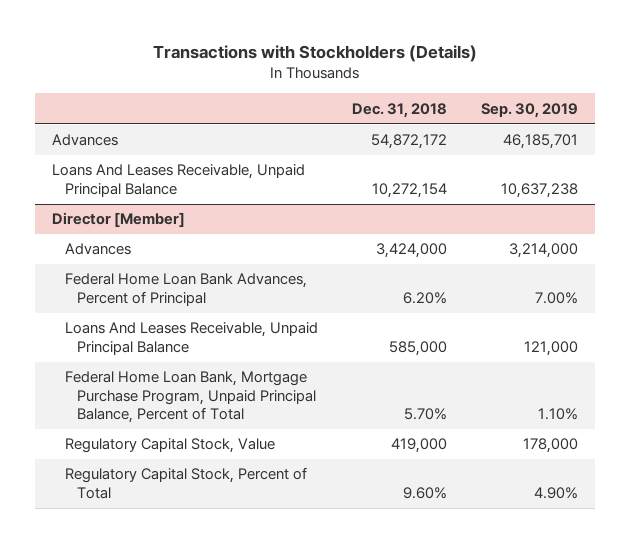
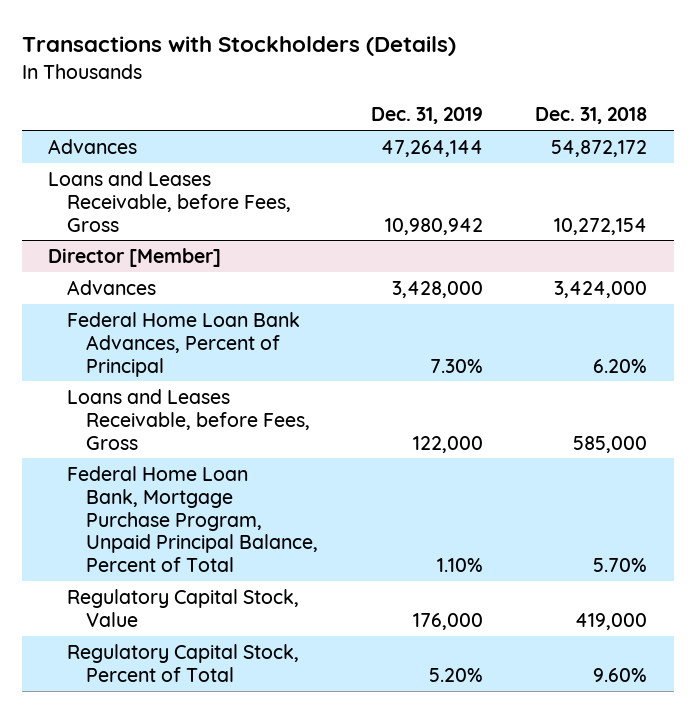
[481,102,579,118] Sep. 30, 2019 -> none
none -> [370,107,483,125] Dec. 31, 2019
[52,164,306,197] Loans And Leases Receivable, Unpaid Principal Balance -> [48,170,292,232] Loans and Leases Receivable, before Fees, Gross
[64,322,318,355] Loans And Leases Receivable, Unpaid Principal Balance -> [67,388,311,450] Loans and Leases Receivable, before Fees, Gross

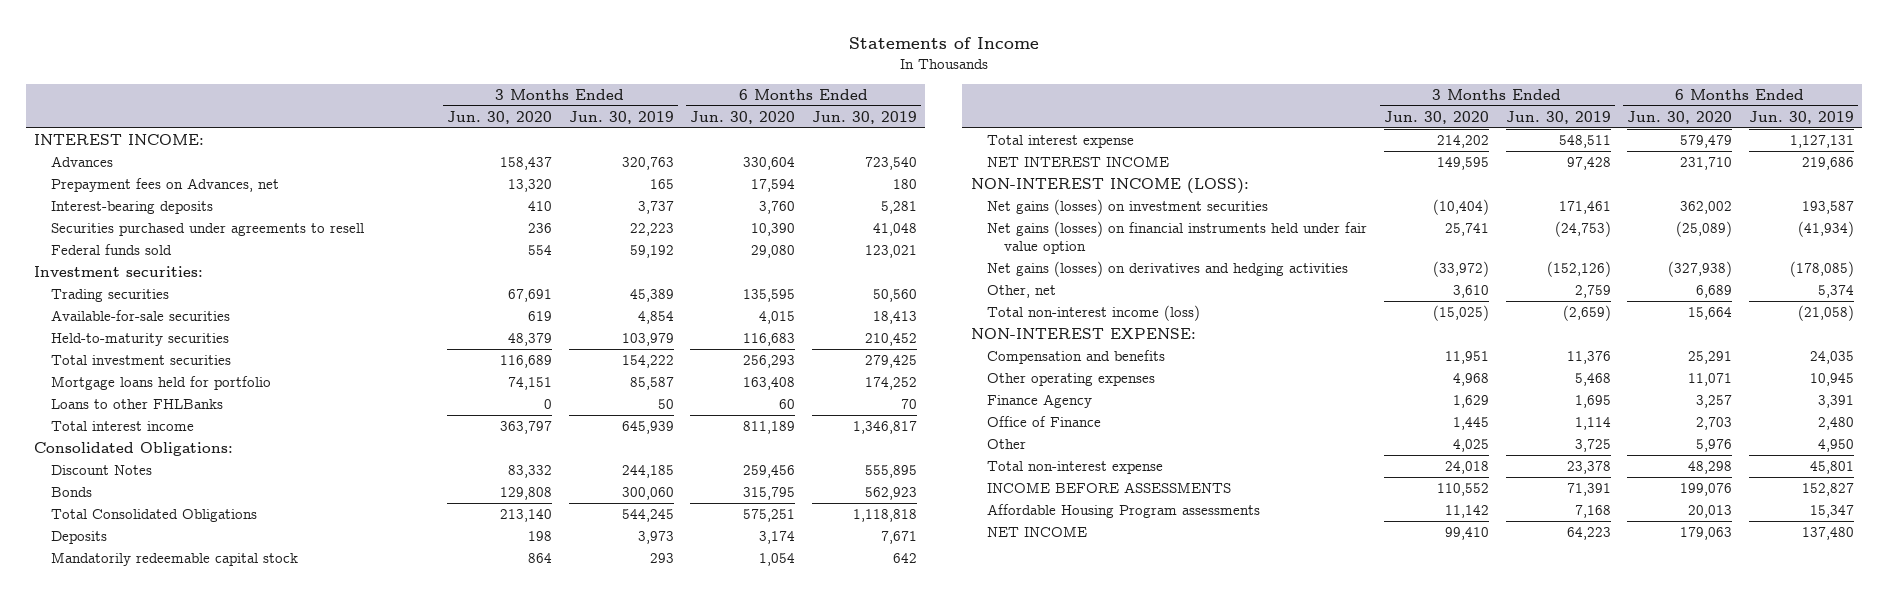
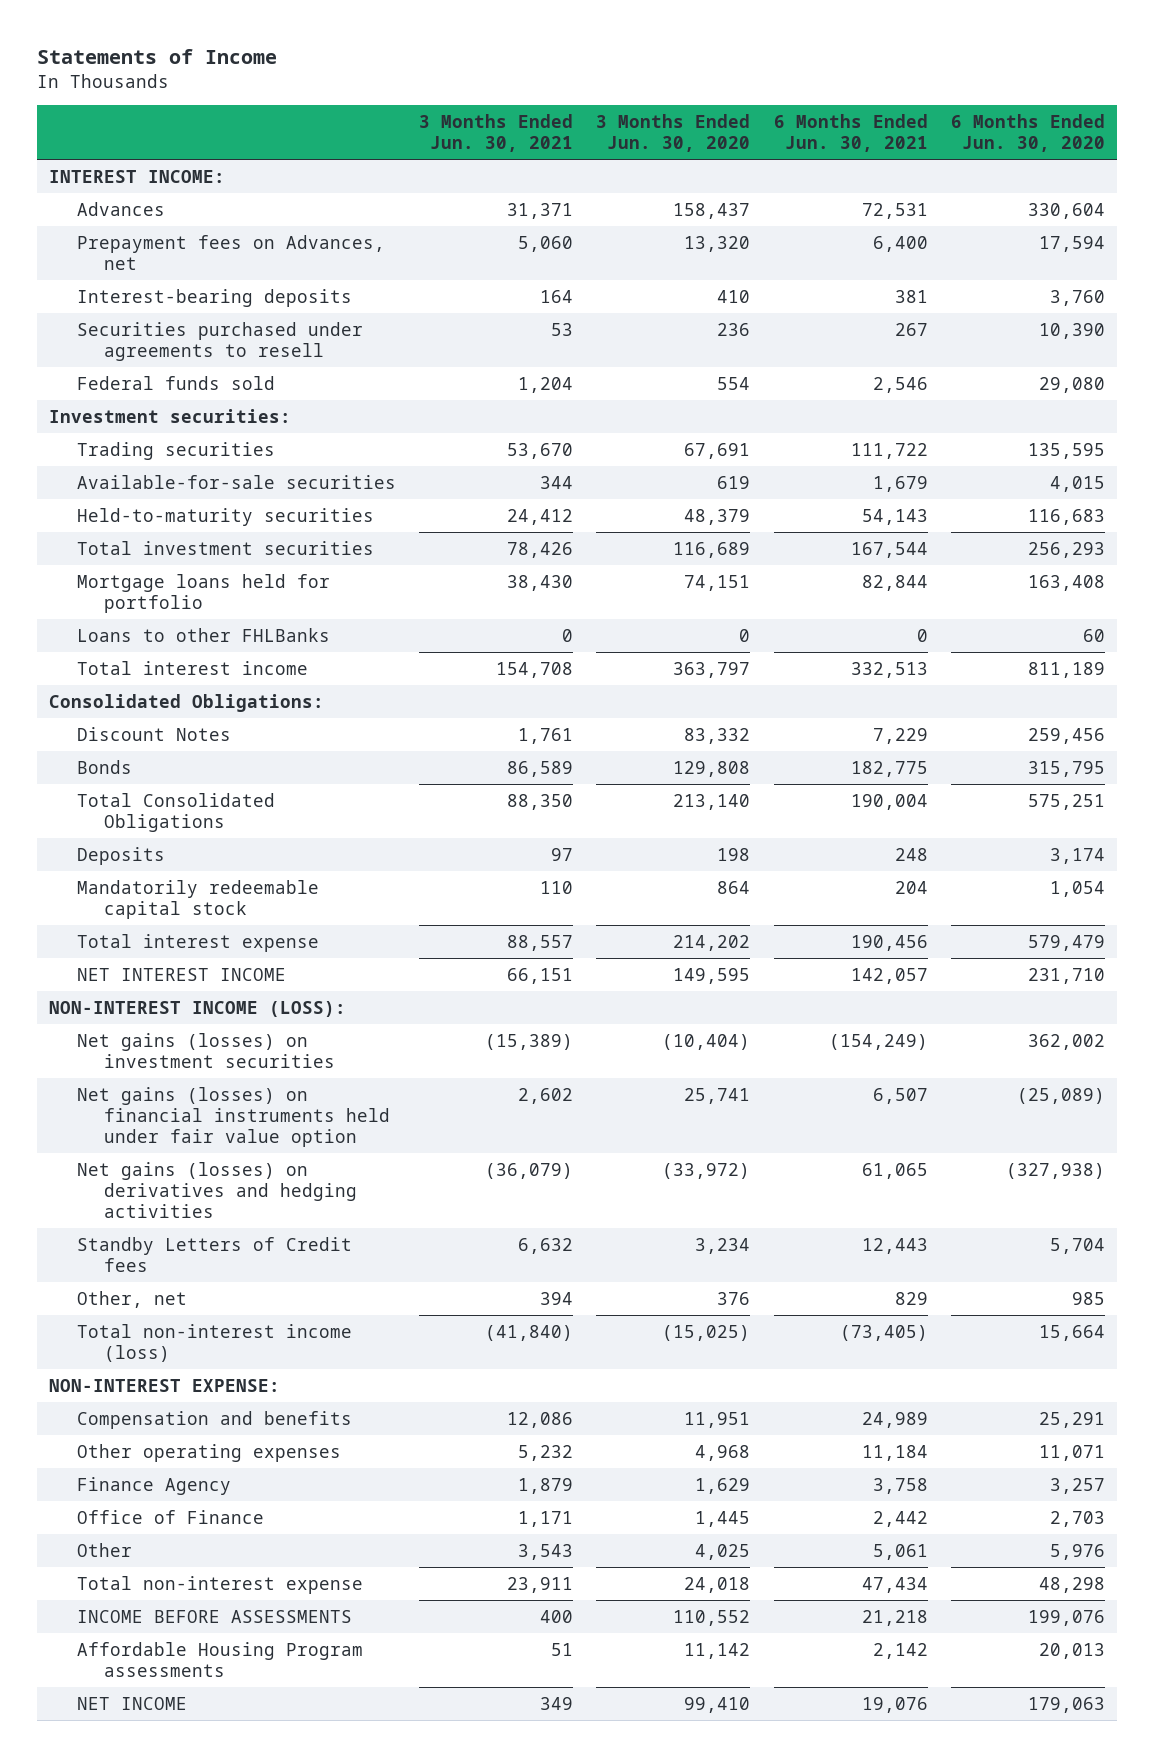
[568,110,674,124] Jun. 30, 2019 -> none
[812,110,918,124] Jun. 30, 2019 -> none
none -> [418,113,573,153] 3 Months Ended Jun. 30, 2021
none -> [773,113,928,153] 6 Months Ended Jun. 30, 2021
none -> [76,1236,352,1272] Standby Letters of Credit fees
[1452,285,1489,299] 3,610 -> [717,1291,751,1305] 376
[1696,285,1733,299] 6,689 -> [1072,1291,1106,1305] 985

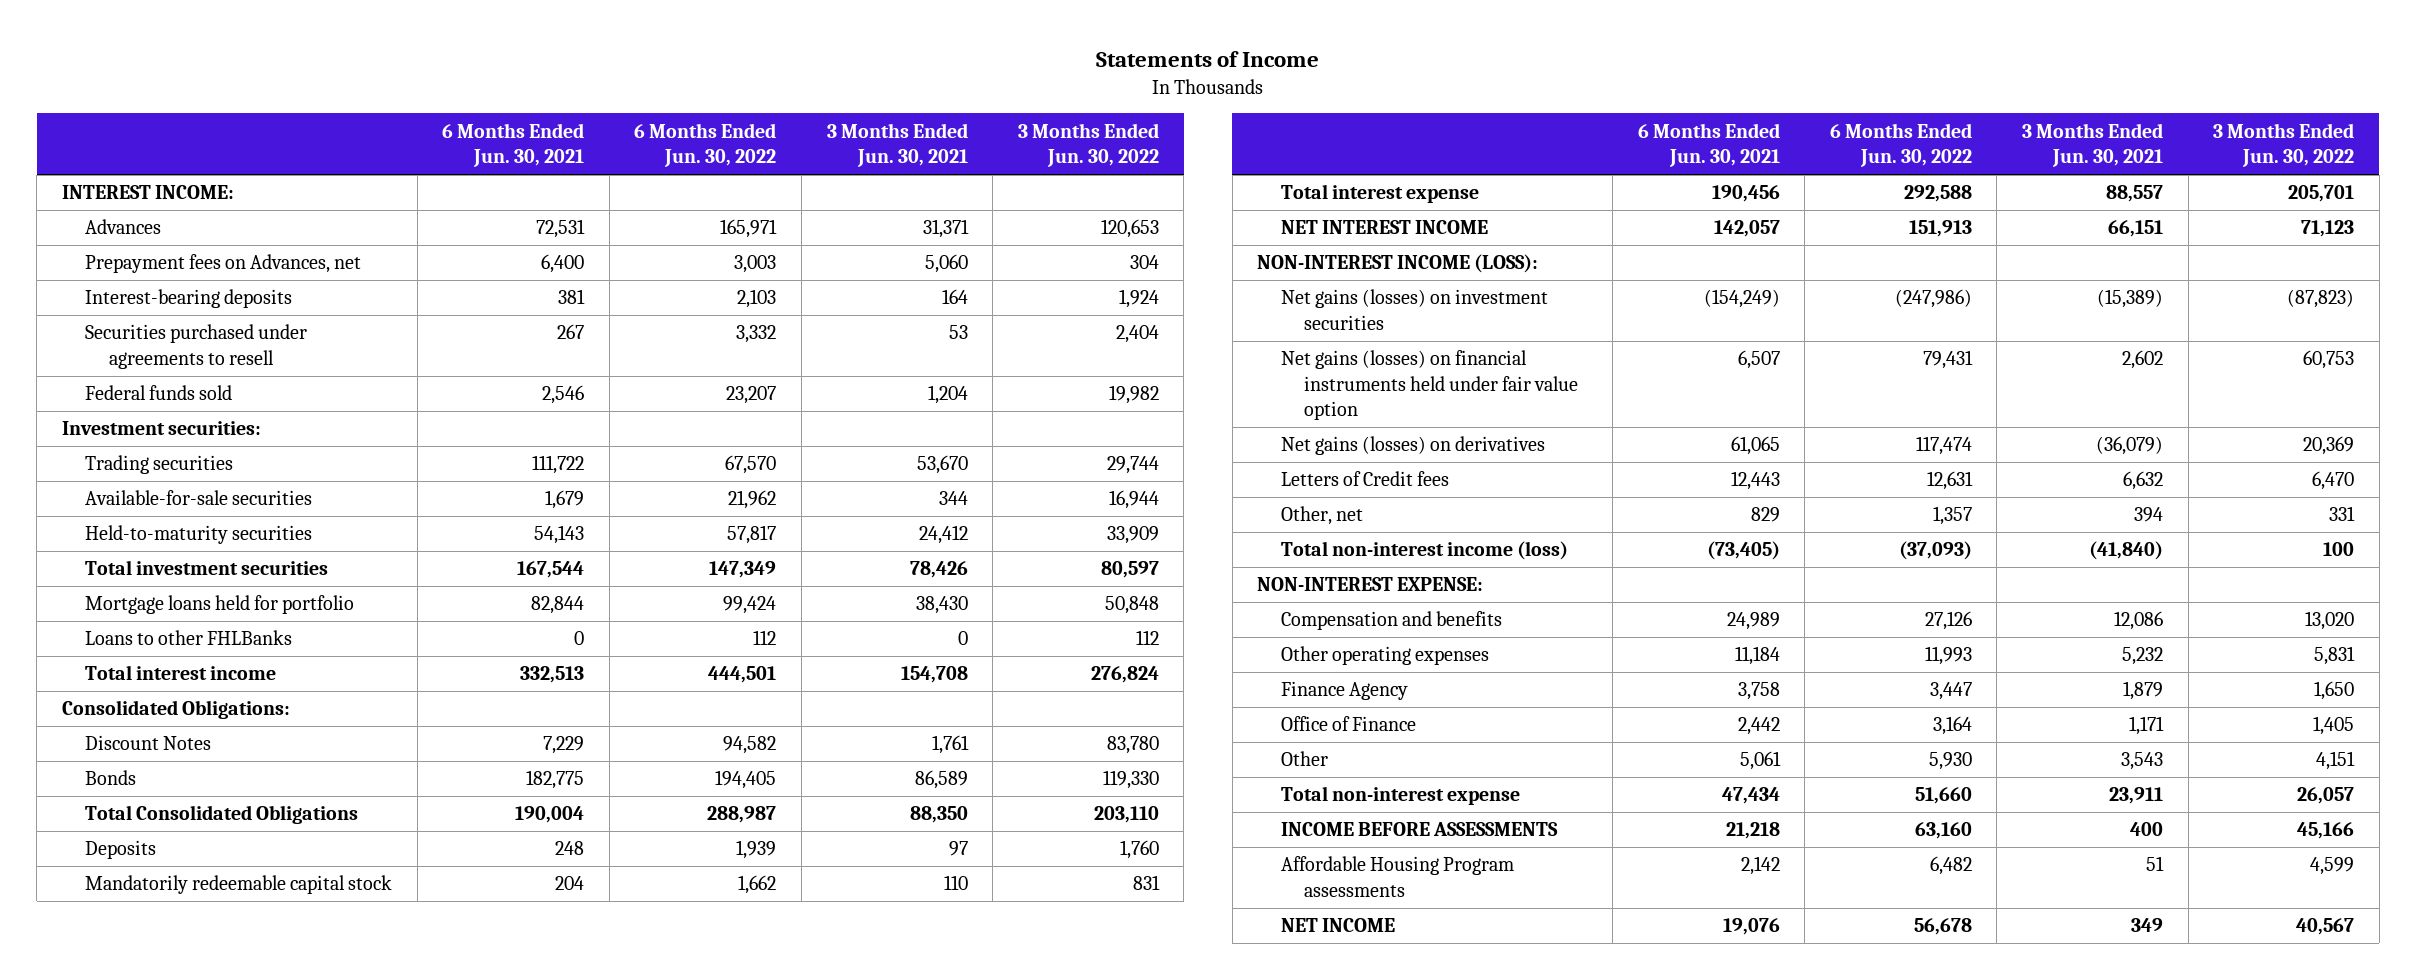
[596,113,751,153] 3 Months Ended Jun. 30, 2020 -> none
[951,113,1106,153] 6 Months Ended Jun. 30, 2020 -> none
none -> [634,122,777,168] 6 Months Ended Jun. 30, 2022
none -> [1017,122,1159,168] 3 Months Ended Jun. 30, 2022
[76,1161,358,1219] Net gains (losses) on derivatives and hedging activities -> [1280,436,1545,456] Net gains (losses) on derivatives
[76,1236,352,1272] Standby Letters of Credit fees -> [1280,471,1449,487] Letters of Credit fees

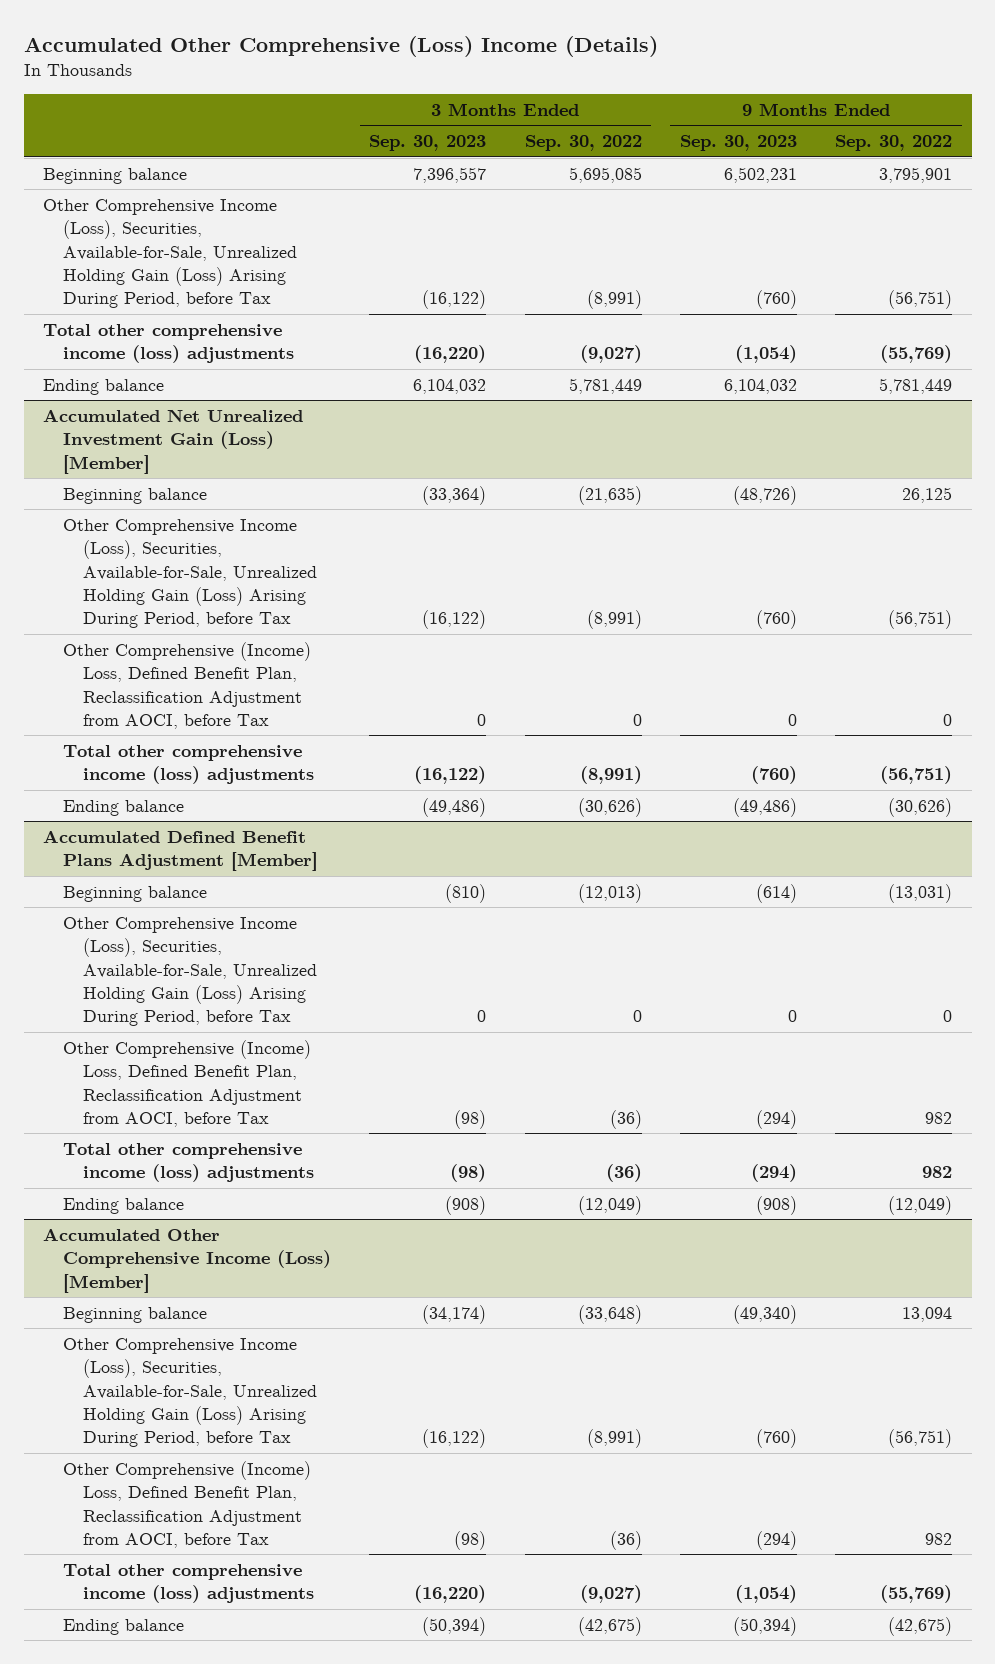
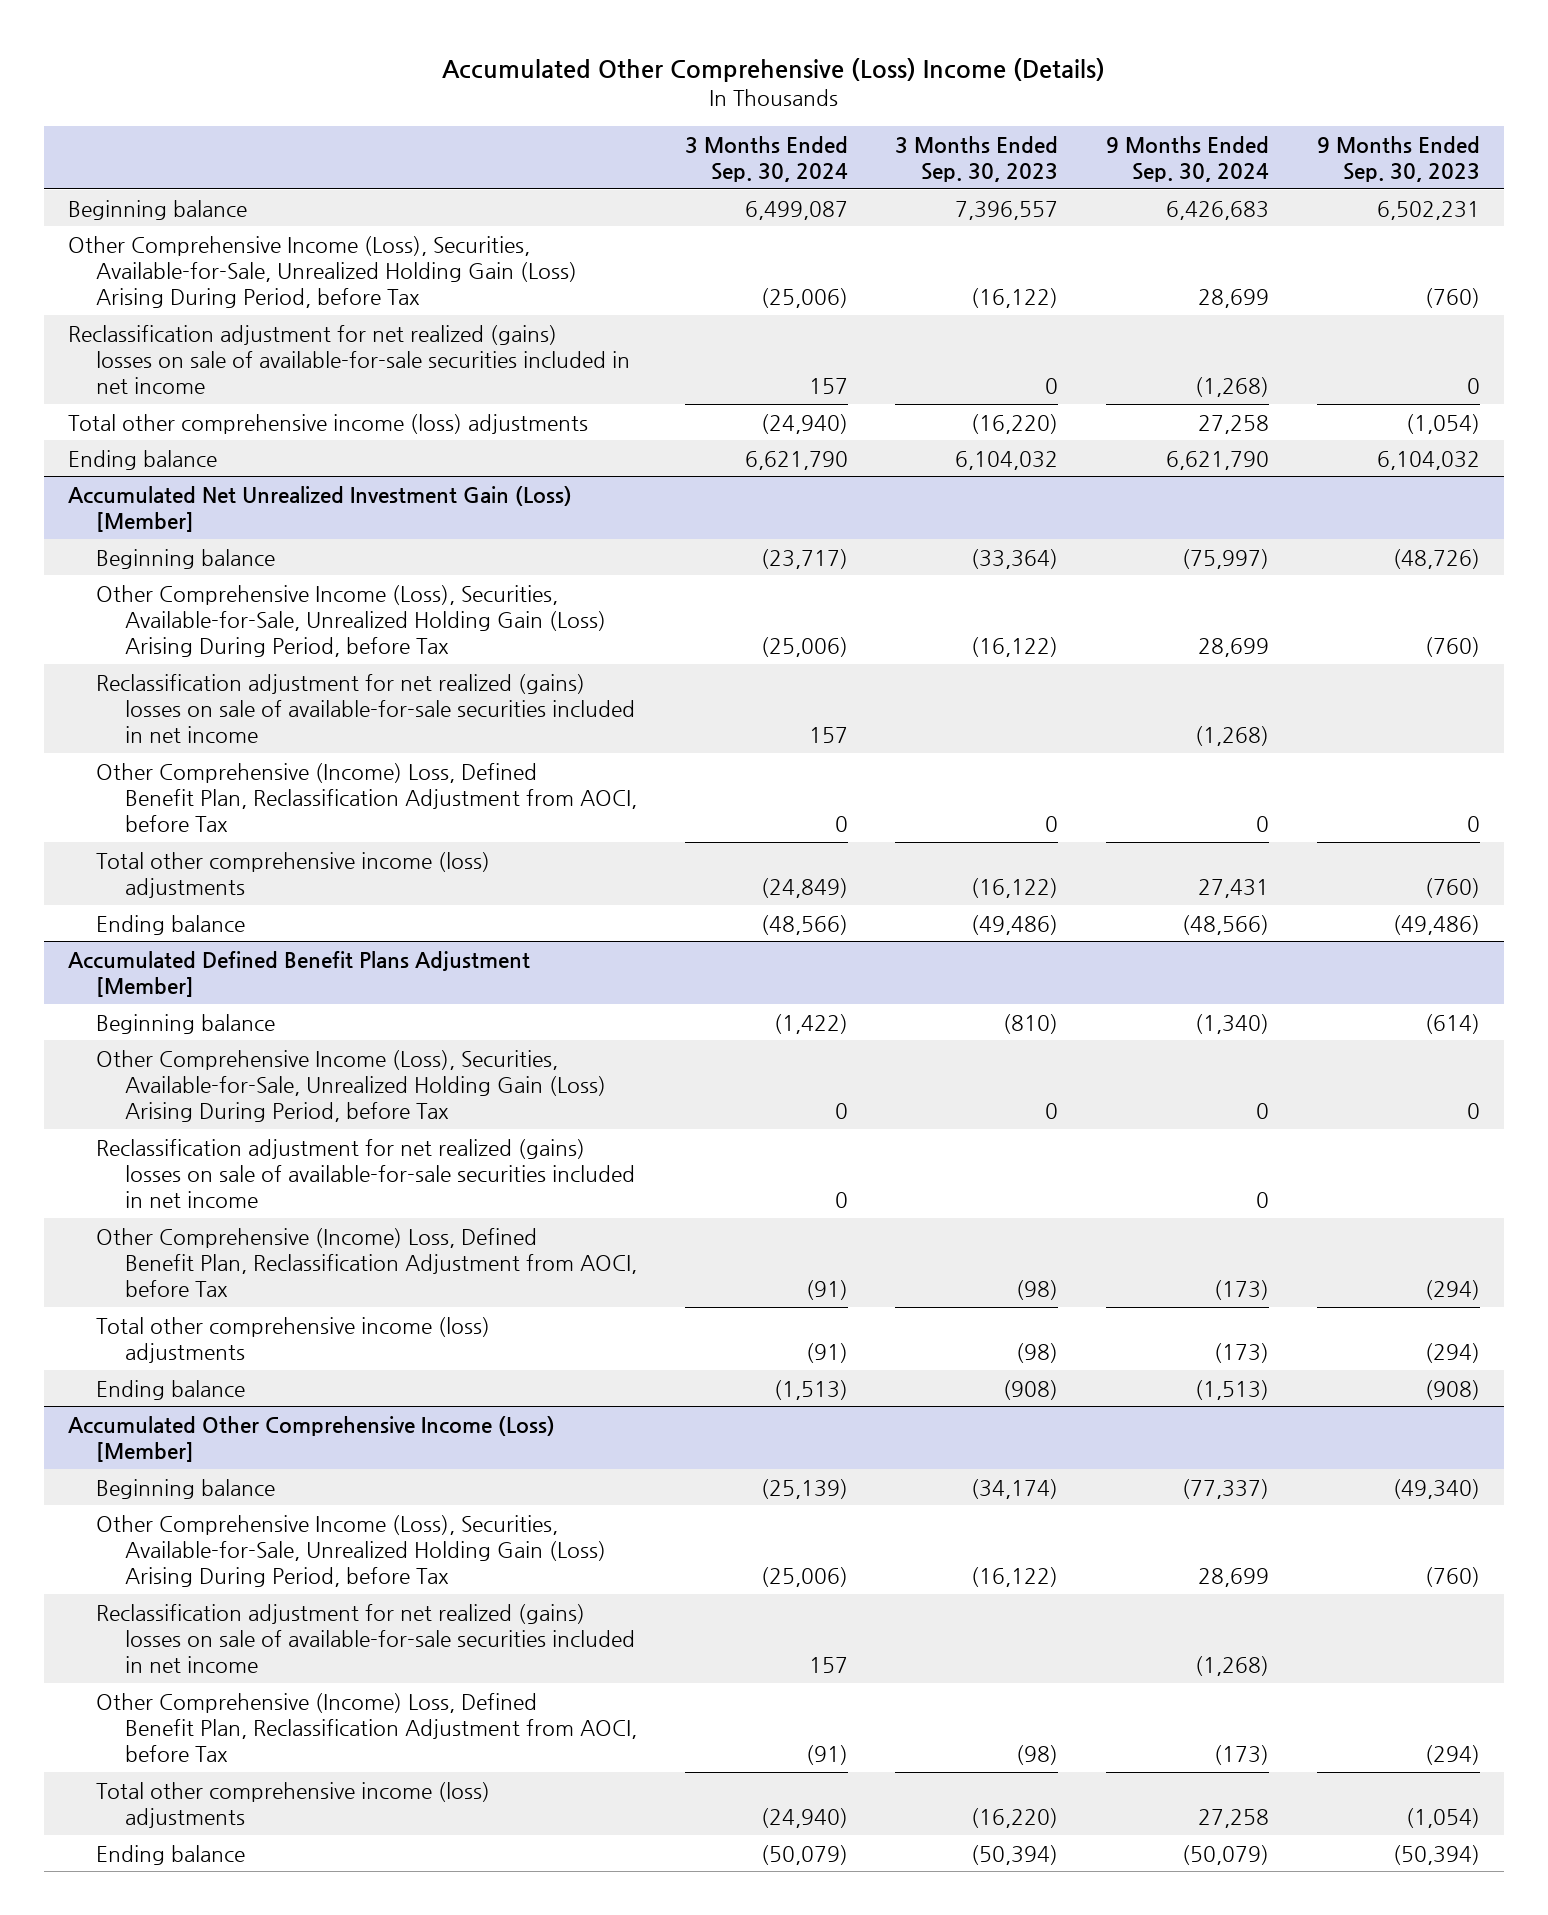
[524,135,642,152] Sep. 30, 2022 -> none
[835,135,953,152] Sep. 30, 2022 -> none
none -> [684,135,848,182] 3 Months Ended Sep. 30, 2024
none -> [1106,135,1270,182] 9 Months Ended Sep. 30, 2024
none -> [67,324,631,395] Reclassification adjustment for net realized (gains) losses on sale of available-for-sale securities included in net income
none -> [96,673,635,744] Reclassification adjustment for net realized (gains) losses on sale of available-for-sale securities included in net income
none -> [96,1138,635,1209] Reclassification adjustment for net realized (gains) losses on sale of available-for-sale securities included in net income
none -> [96,1603,635,1674] Reclassification adjustment for net realized (gains) losses on sale of available-for-sale securities included in net income

